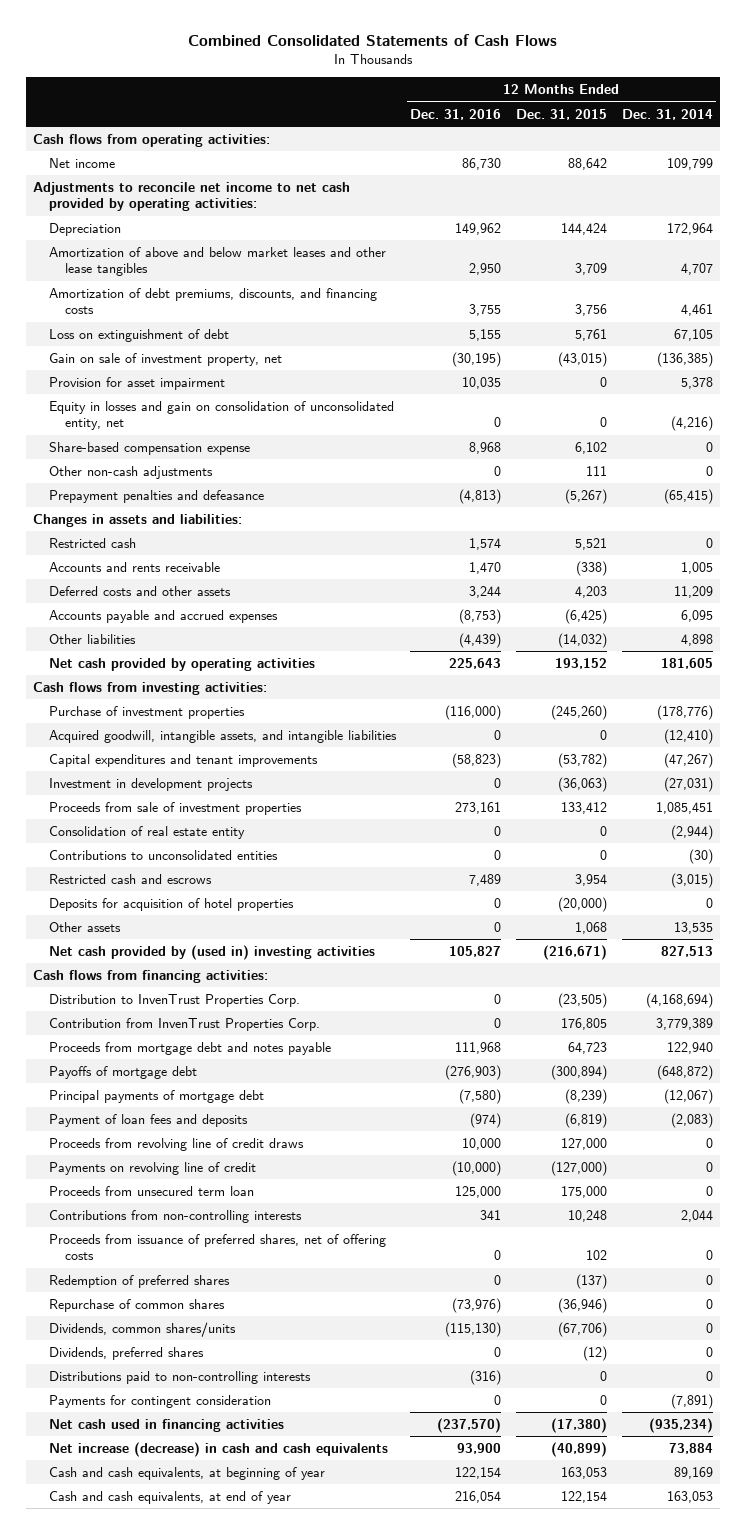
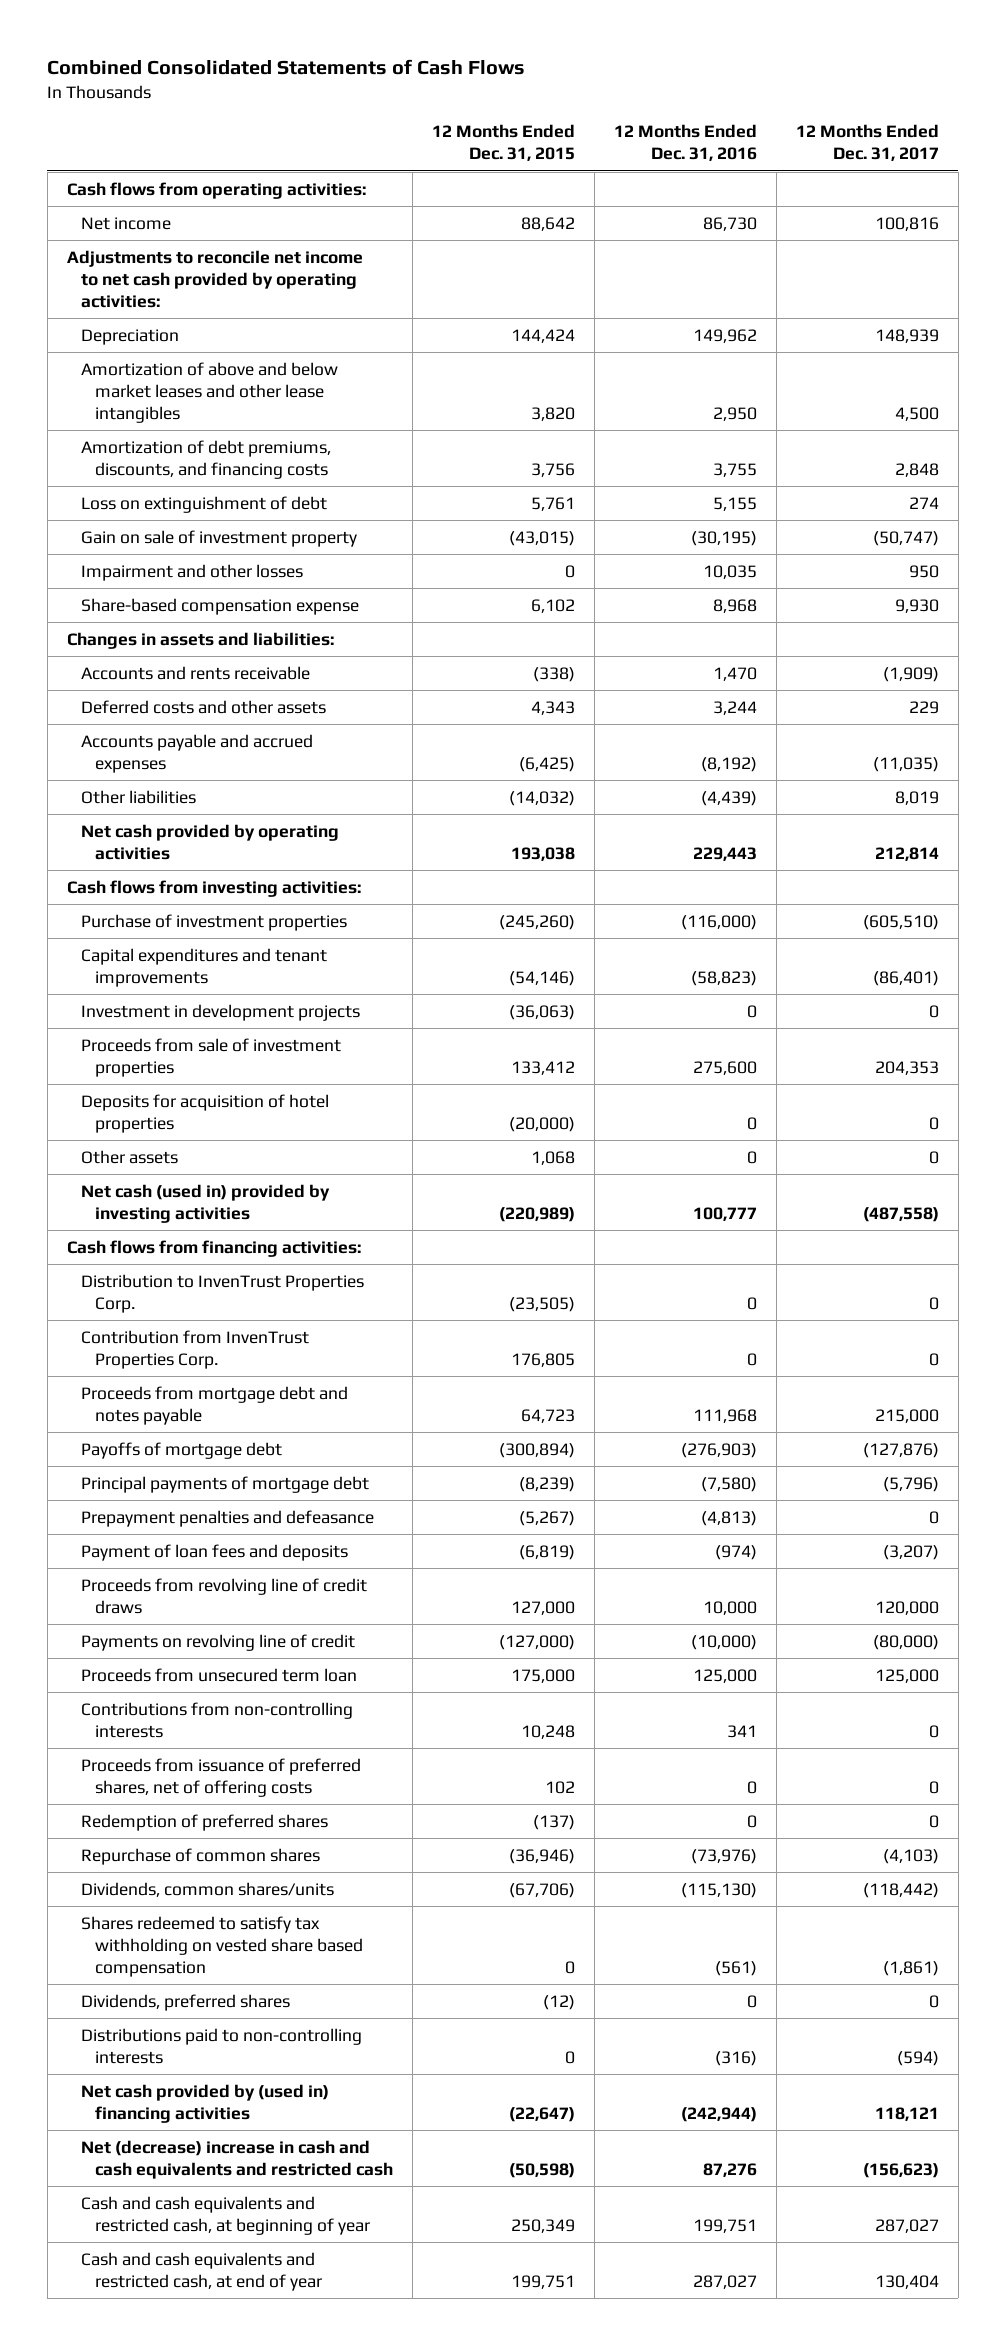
[621,108,713,120] Dec. 31, 2014 -> none
none -> [795,124,939,162] 12 Months Ended Dec. 31, 2017
[48,246,386,277] Amortization of above and below market leases and other lease tangibles -> [81,361,339,423] Amortization of above and below market leases and other lease intangibles
[574,263,607,276] 3,709 -> [531,406,576,421] 3,820
[48,400,394,431] Equity in losses and gain on consolidation of unconsolidated entity, net -> none
[48,352,282,366] Gain on sale of investment property, net -> [81,529,358,547] Gain on sale of investment property
[48,376,225,390] Provision for asset impairment -> [81,563,304,581] Impairment and other losses
[48,465,213,479] Other non-cash adjustments -> none
[48,537,136,548] Restricted cash -> none
[574,585,607,598] 4,203 -> [531,700,576,715] 4,343
[459,608,502,624] (8,753) -> [700,756,757,772] (8,192)
[449,657,502,669] 225,643 -> [692,846,757,861] 229,443
[554,657,607,669] 193,152 -> [511,846,576,861] 193,038
[48,729,397,743] Acquired goodwill, intangible assets, and intangible liabilities -> none
[557,752,607,768] (53,782) -> [509,970,576,986] (54,146)
[48,825,245,839] Consolidation of real estate entity -> none
[48,849,278,860] Contributions to unconsolidated entities -> none
[48,873,212,884] Restricted cash and escrows -> none
[455,801,502,814] 273,161 -> [692,1060,757,1075] 275,600
[48,944,375,960] Net cash provided by (used in) investing activities -> [81,1183,331,1223] Net cash (used in) provided by investing activities
[449,945,502,957] 105,827 -> [692,1206,757,1221] 100,777
[542,944,607,960] (216,671) -> [499,1206,576,1222] (220,989)
[48,489,264,503] Prepayment penalties and defeasance -> [81,1509,375,1527] Prepayment penalties and defeasance
none -> [81,1915,364,1977] Shares redeemed to satisfy tax withholding on vested share based compensation
[48,1394,271,1408] Payments for contingent consideration -> none
[48,1418,284,1432] Net cash used in financing activities -> [81,2083,330,2123] Net cash provided by (used in) financing activities
[437,1417,502,1433] (237,570) -> [680,2106,757,2122] (242,944)
[550,1417,607,1433] (17,380) -> [509,2106,576,2122] (22,647)
[48,1441,388,1457] Net increase (decrease) in cash and cash equivalents -> [81,2139,394,2179] Net (decrease) increase in cash and cash equivalents and restricted cash
[457,1442,502,1454] 93,900 -> [702,2162,757,2177] 87,276
[550,1441,607,1457] (40,899) -> [509,2162,576,2178] (50,598)
[48,1466,325,1480] Cash and cash equivalents, at beginning of year -> [81,2195,371,2235] Cash and cash equivalents and restricted cash, at beginning of year
[455,1466,502,1479] 122,154 -> [692,2218,757,2233] 199,751
[560,1466,607,1479] 163,053 -> [511,2218,576,2233] 250,349
[48,1490,291,1504] Cash and cash equivalents, at end of year -> [81,2251,323,2291] Cash and cash equivalents and restricted cash, at end of year
[455,1490,502,1503] 216,054 -> [692,2274,757,2289] 287,027
[560,1490,607,1503] 122,154 -> [511,2274,576,2289] 199,751

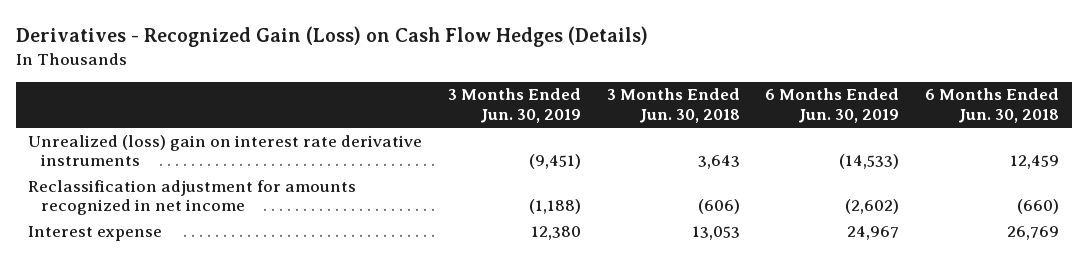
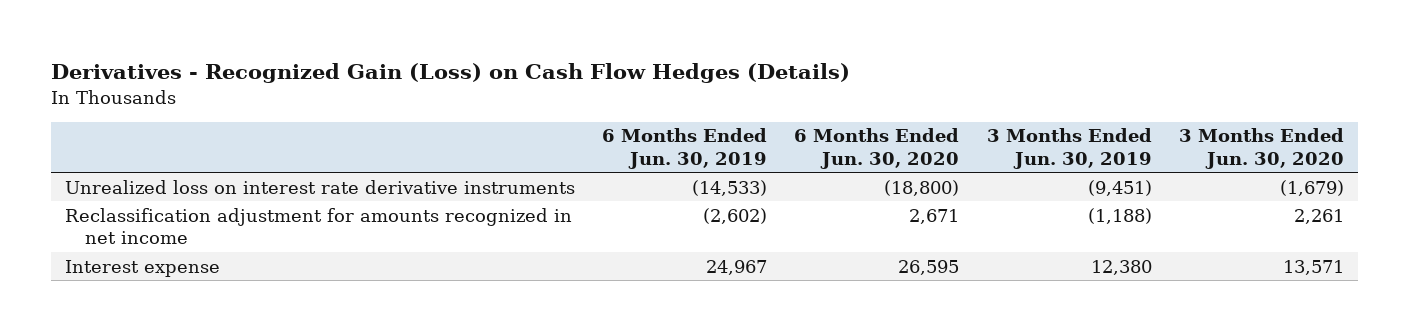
[606,88,740,124] 3 Months Ended Jun. 30, 2018 -> none
[924,88,1059,124] 6 Months Ended Jun. 30, 2018 -> none
none -> [794,128,960,170] 6 Months Ended Jun. 30, 2020
none -> [1178,128,1344,170] 3 Months Ended Jun. 30, 2020
[28,134,423,167] Unrealized (loss) gain on interest rate derivative instruments -> [64,179,575,194] Unrealized loss on interest rate derivative instruments

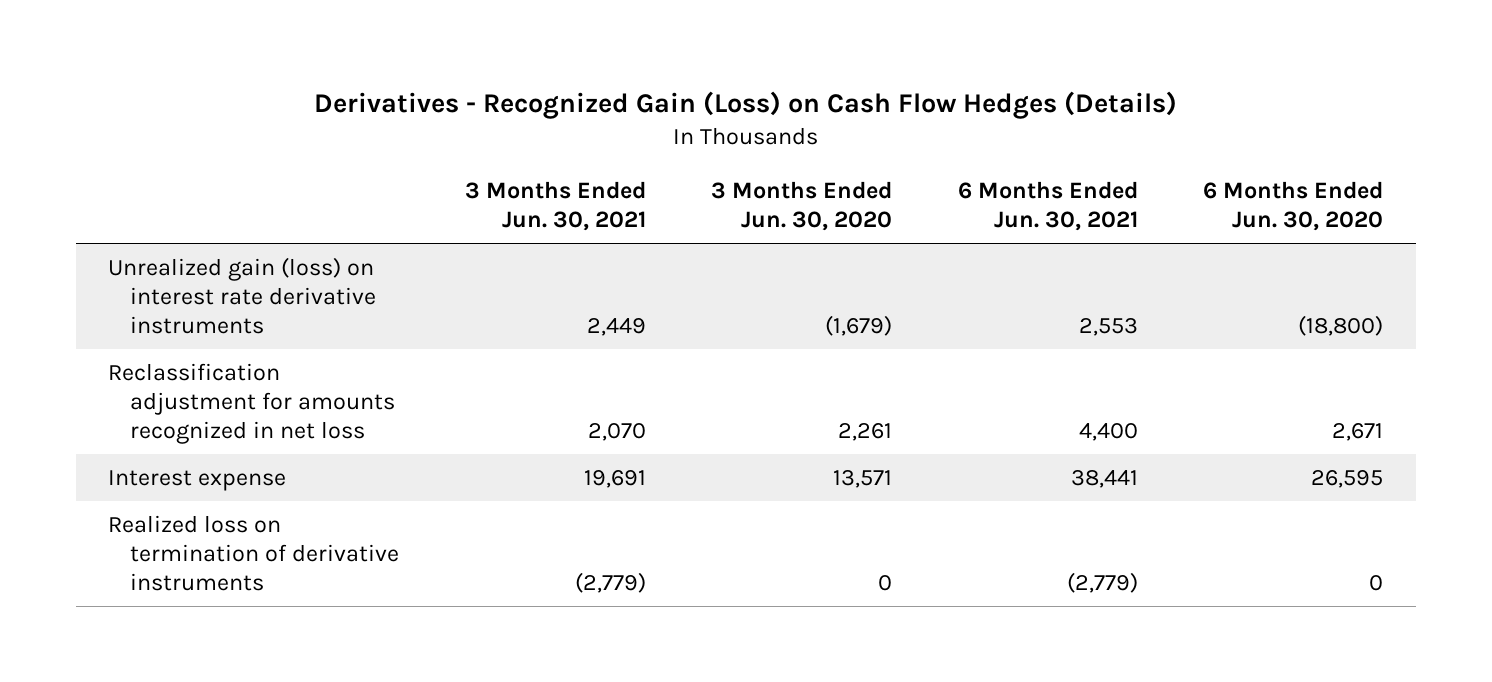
[601,128,767,170] 6 Months Ended Jun. 30, 2019 -> none
[986,128,1152,170] 3 Months Ended Jun. 30, 2019 -> none
none -> [464,181,646,232] 3 Months Ended Jun. 30, 2021
none -> [957,181,1138,232] 6 Months Ended Jun. 30, 2021
[64,179,575,194] Unrealized loss on interest rate derivative instruments -> [108,256,377,335] Unrealized gain (loss) on interest rate derivative instruments
[64,207,572,245] Reclassification adjustment for amounts recognized in net income -> [108,362,396,445] Reclassification adjustment for amounts recognized in net loss
none -> [108,514,400,592] Realized loss on termination of derivative instruments

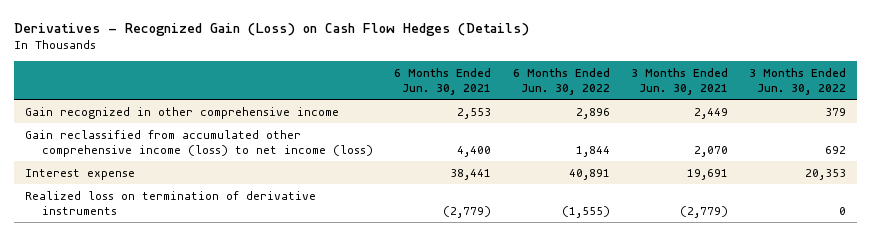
[711,181,893,232] 3 Months Ended Jun. 30, 2020 -> none
[1203,181,1384,232] 6 Months Ended Jun. 30, 2020 -> none
none -> [512,67,610,95] 6 Months Ended Jun. 30, 2022
none -> [749,67,847,95] 3 Months Ended Jun. 30, 2022
[108,256,377,335] Unrealized gain (loss) on interest rate derivative instruments -> [24,106,339,119] Gain recognized in other comprehensive income
[108,362,396,445] Reclassification adjustment for amounts recognized in net loss -> [24,129,374,157] Gain reclassified from accumulated other comprehensive income (loss) to net income (loss)

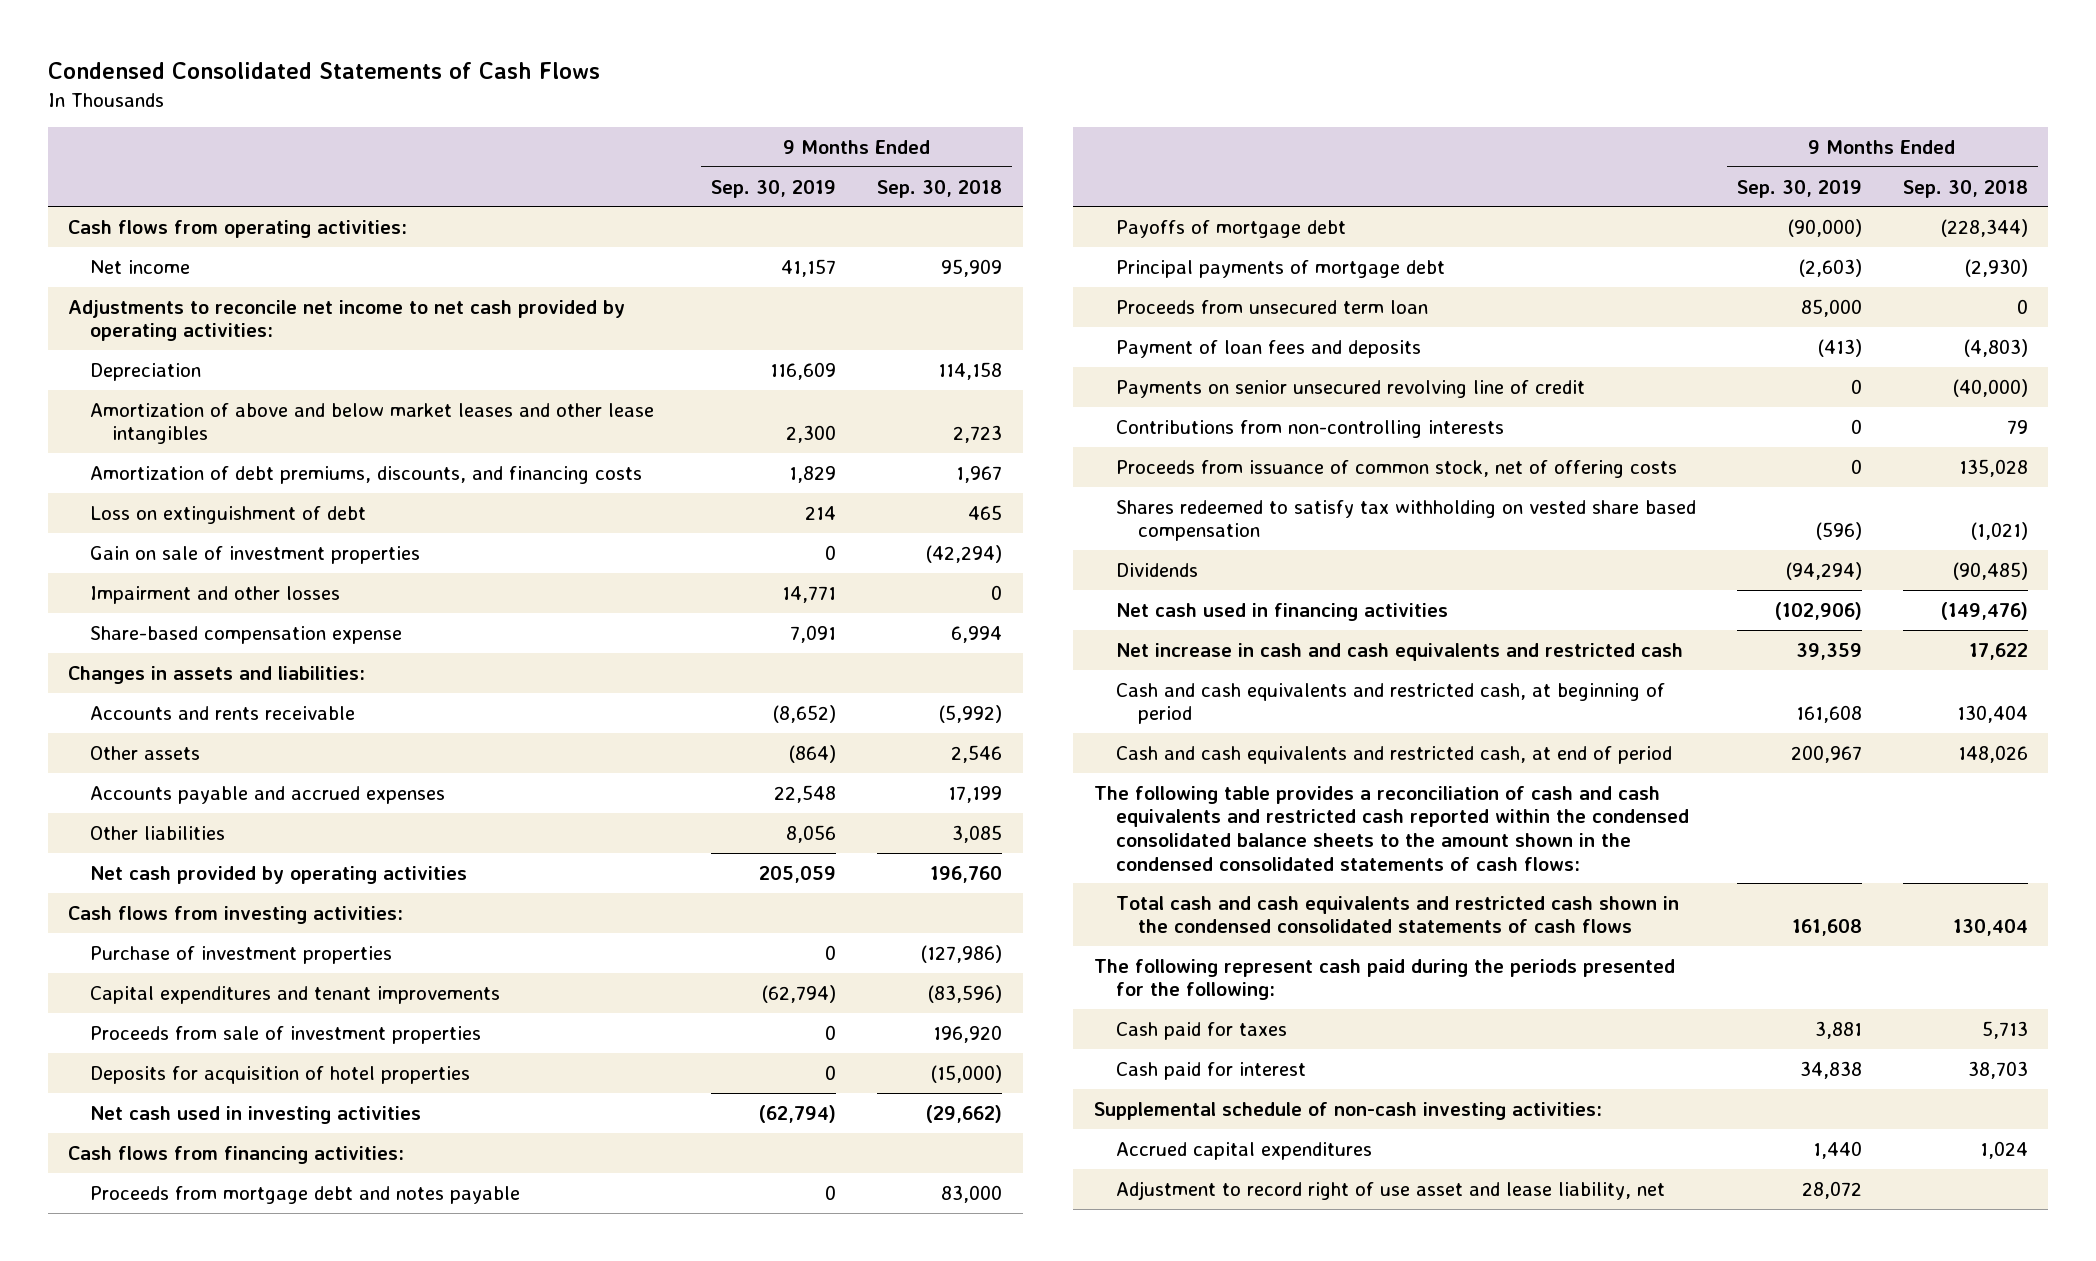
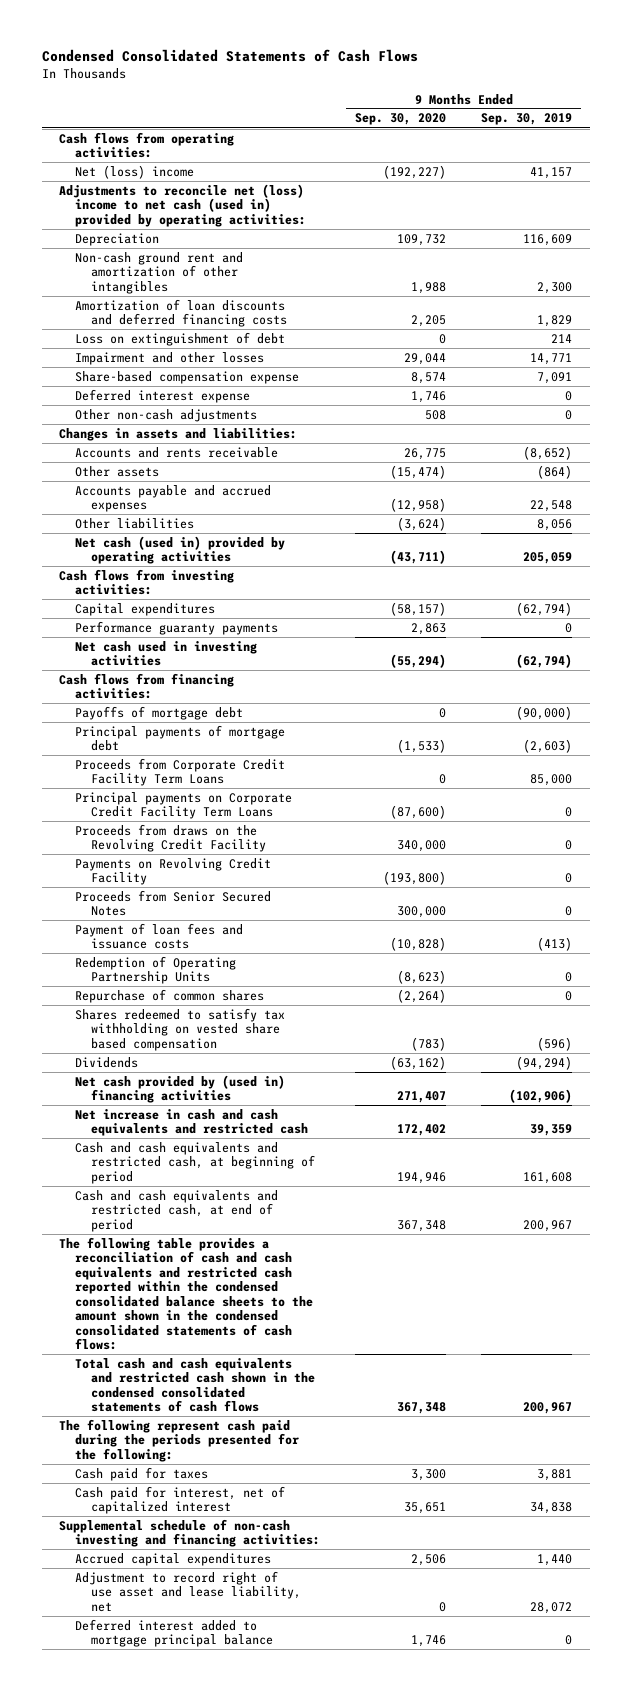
[877,179,1003,198] Sep. 30, 2018 -> none
none -> [354,113,446,126] Sep. 30, 2020
[90,259,191,274] Net income -> [74,164,194,179] Net (loss) income
[68,299,626,342] Adjustments to reconcile net income to net cash provided by operating activities: -> [59,183,306,227] Adjustments to reconcile net (loss) income to net cash (used in) provided by operating activities:
[90,402,655,445] Amortization of above and below market leases and other lease intangibles -> none
none -> [74,251,243,294] Non-cash ground rent and amortization of other intangibles
[90,465,643,484] Amortization of debt premiums, discounts, and financing costs -> [74,298,287,328] Amortization of loan discounts and deferred financing costs
[90,545,421,564] Gain on sale of investment properties -> none
none -> [74,388,250,403] Deferred interest expense
none -> [74,408,257,422] Other non-cash adjustments
[90,865,468,884] Net cash provided by operating activities -> [74,535,285,565] Net cash (used in) provided by operating activities
[90,945,393,964] Purchase of investment properties -> none
[90,1025,482,1044] Proceeds from sale of investment properties -> none
[90,1065,471,1084] Deposits for acquisition of hotel properties -> none
[90,985,501,1004] Capital expenditures and tenant improvements -> [74,602,215,616] Capital expenditures
none -> [74,620,278,635] Performance guaranty payments
[90,1185,521,1204] Proceeds from mortgage debt and notes payable -> none
[1115,379,1585,398] Payments on senior unsecured revolving line of credit -> none
[1115,419,1504,438] Contributions from non-controlling interests -> none
[1115,459,1677,478] Proceeds from issuance of common stock, net of offering costs -> none
[1115,299,1428,314] Proceeds from unsecured term loan -> [74,757,285,787] Proceeds from Corporate Credit Facility Term Loans
none -> [74,791,292,820] Principal payments on Corporate Credit Facility Term Loans
none -> [74,823,266,853] Proceeds from draws on the Revolving Credit Facility
none -> [74,857,271,886] Payments on Revolving Credit Facility
none -> [74,889,271,917] Proceeds from Senior Secured Notes
[1115,339,1421,358] Payment of loan fees and deposits -> [74,922,243,950] Payment of loan fees and issuance costs
none -> [74,955,236,985] Redemption of Operating Partnership Units
none -> [74,988,264,1003] Repurchase of common shares
[1115,602,1448,621] Net cash used in financing activities -> [74,1074,285,1104] Net cash provided by (used in) financing activities
[1791,919,1862,937] 161,608 -> [523,1402,573,1415] 200,967
[1115,1061,1306,1080] Cash paid for interest -> [74,1485,285,1515] Cash paid for interest, net of capitalized interest
[1093,1101,1602,1120] Supplemental schedule of non-cash investing activities: -> [59,1518,320,1548] Supplemental schedule of non-cash investing and financing activities:
none -> [74,1618,273,1648] Deferred interest added to mortgage principal balance

